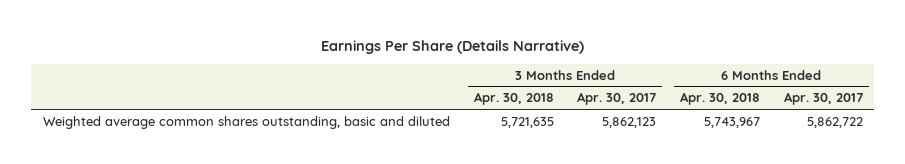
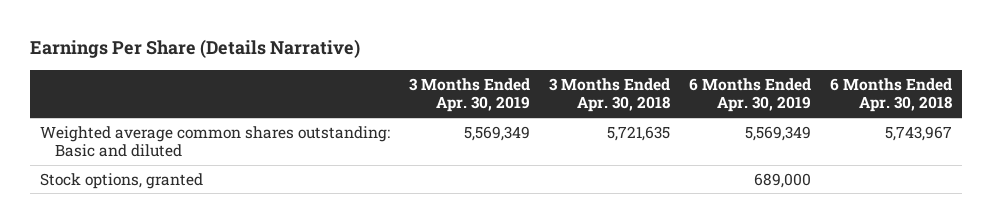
[577,92,657,106] Apr. 30, 2017 -> none
[783,92,863,106] Apr. 30, 2017 -> none
none -> [409,77,531,113] 3 Months Ended Apr. 30, 2019
none -> [689,77,812,113] 6 Months Ended Apr. 30, 2019
[42,115,450,129] Weighted average common shares outstanding, basic and diluted -> [39,125,390,158] Weighted average common shares outstanding: Basic and diluted
none -> [39,172,203,189] Stock options, granted

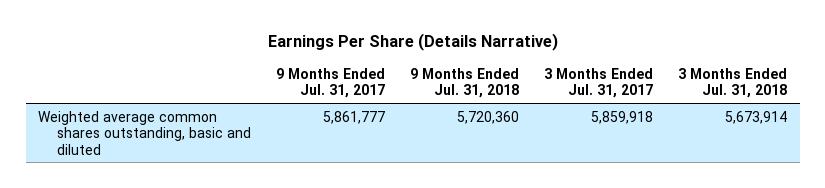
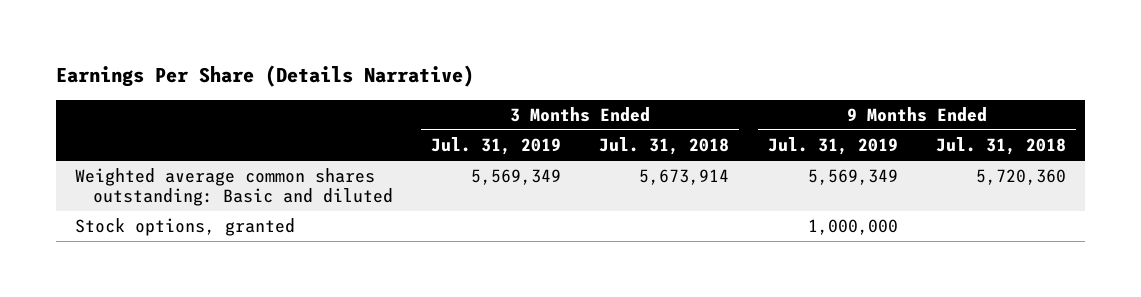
[275,67,385,99] 9 Months Ended Jul. 31, 2017 -> none
[544,67,654,99] 3 Months Ended Jul. 31, 2017 -> none
none -> [431,136,562,155] Jul. 31, 2019
none -> [767,136,898,155] Jul. 31, 2019
[38,110,251,155] Weighted average common shares outstanding, basic and diluted -> [74,168,393,207] Weighted average common shares outstanding: Basic and diluted
none -> [74,218,295,237] Stock options, granted

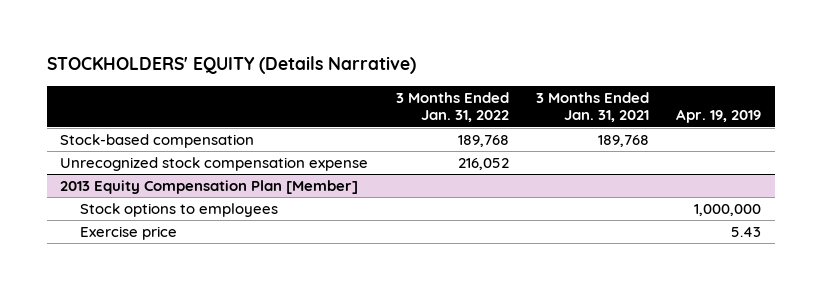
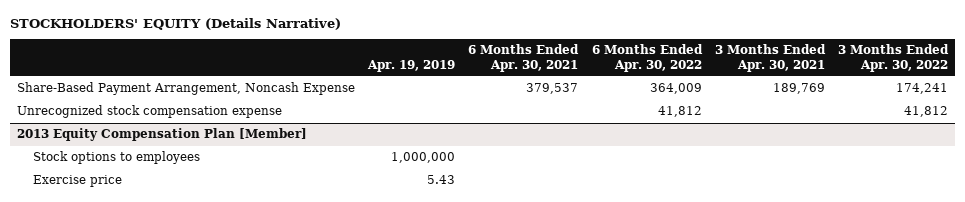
[395,91,509,123] 3 Months Ended Jan. 31, 2022 -> none
[536,91,650,123] 3 Months Ended Jan. 31, 2021 -> none
none -> [468,44,580,72] 6 Months Ended Apr. 30, 2021
none -> [591,44,703,72] 6 Months Ended Apr. 30, 2022
none -> [714,44,826,72] 3 Months Ended Apr. 30, 2021
none -> [838,44,950,72] 3 Months Ended Apr. 30, 2022
[60,134,255,149] Stock-based compensation -> [16,82,355,96] Share-Based Payment Arrangement, Noncash Expense

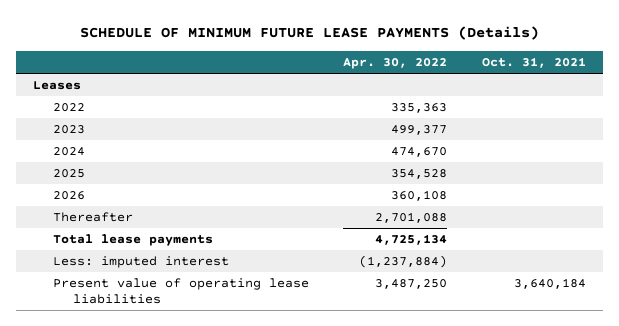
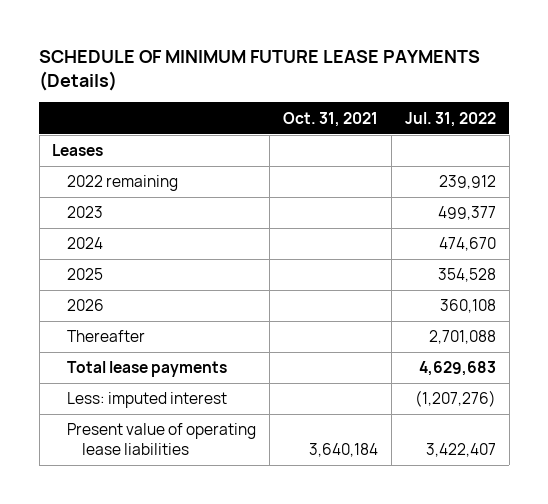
[343,58,448,70] Apr. 30, 2022 -> none
none -> [404,111,496,127] Jul. 31, 2022
[53,103,86,113] 2022 -> [67,175,179,192] 2022 remaining

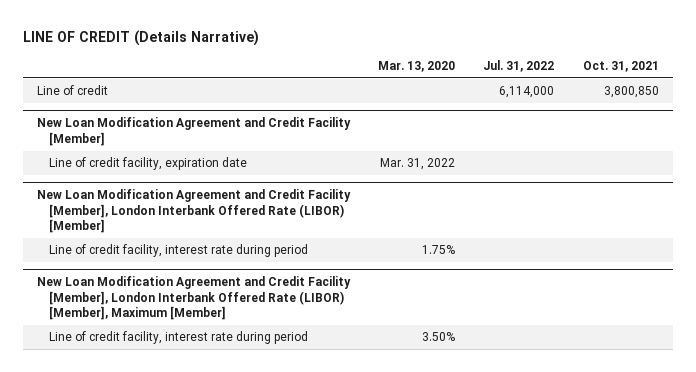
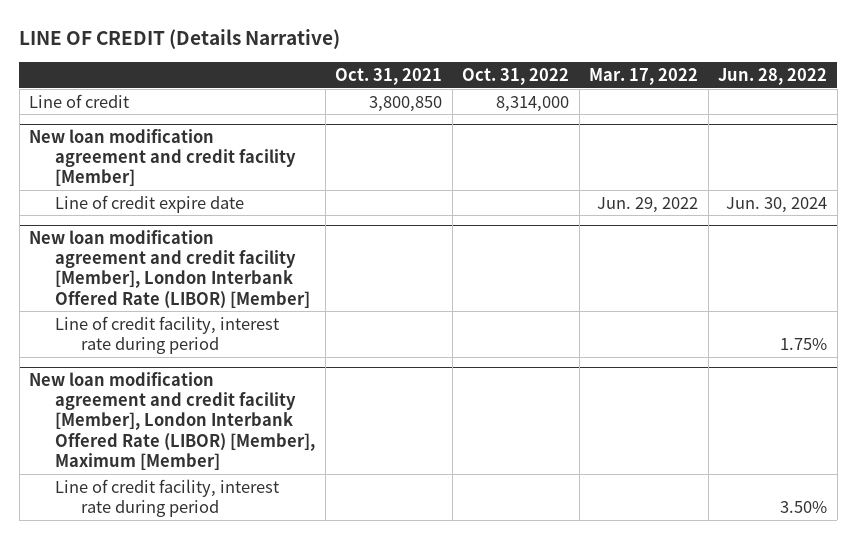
[378,61,456,73] Mar. 13, 2020 -> none
[483,60,555,73] Jul. 31, 2022 -> none
none -> [462,67,570,85] Oct. 31, 2022
none -> [589,67,699,85] Mar. 17, 2022
none -> [718,67,828,85] Jun. 28, 2022
[36,117,351,146] New Loan Modification Agreement and Credit Facility [Member] -> [29,128,297,187] New loan modification agreement and credit facility [Member]
[49,157,248,171] Line of credit facility, expiration date -> [55,194,245,213] Line of credit expire date
[36,189,351,234] New Loan Modification Agreement and Credit Facility [Member], London Interbank Offered Rate (LIBOR) [Member] -> [29,229,311,309] New loan modification agreement and credit facility [Member], London Interbank Offered Rate (LIBOR) [Member]
[36,276,351,321] New Loan Modification Agreement and Credit Facility [Member], London Interbank Offered Rate (LIBOR) [Member], Maximum [Member] -> [29,371,316,471] New loan modification agreement and credit facility [Member], London Interbank Offered Rate (LIBOR) [Member], Maximum [Member]

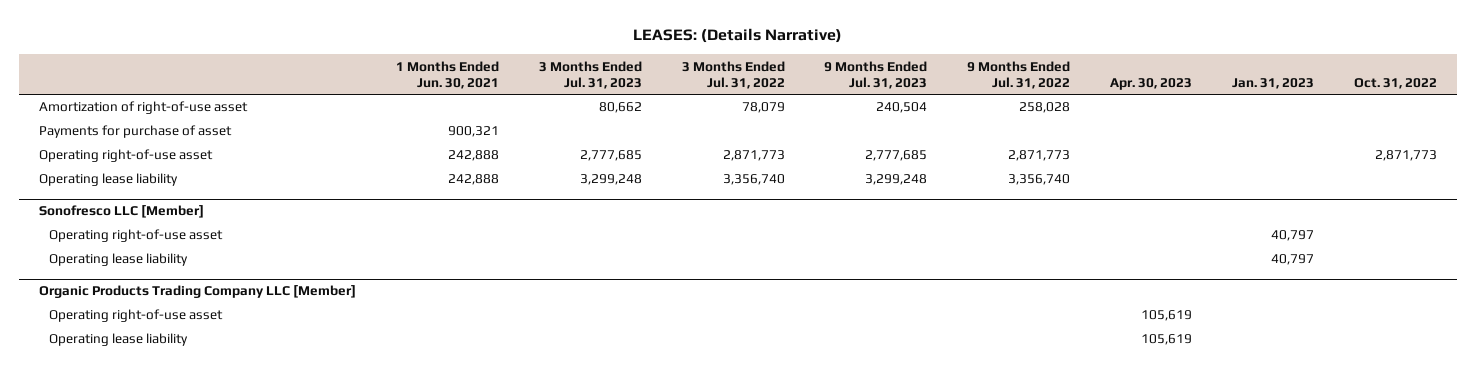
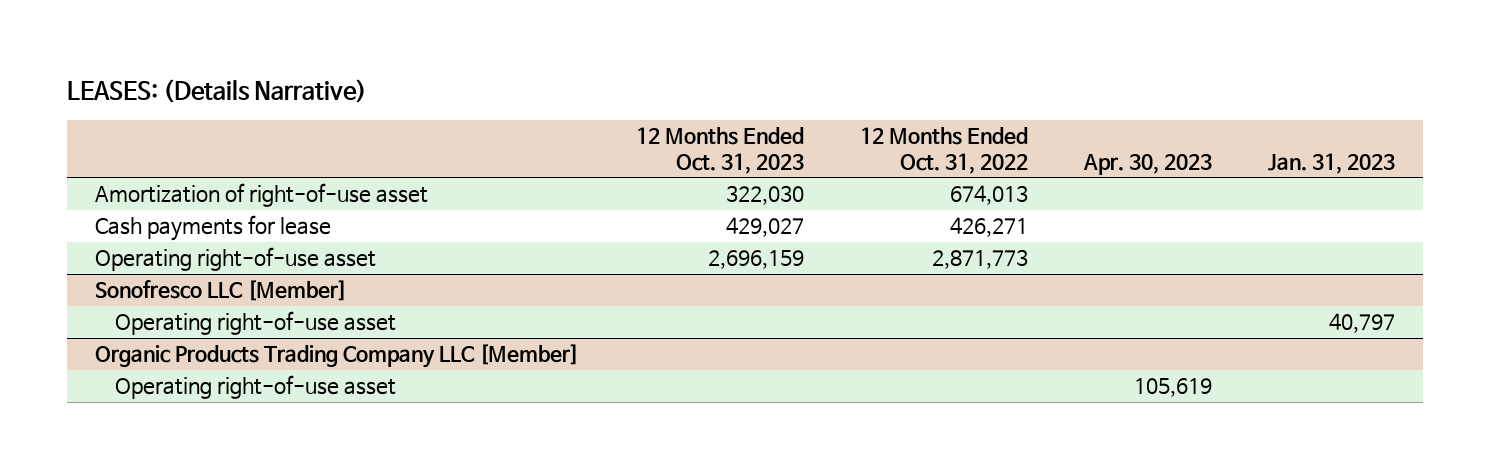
[395,60,499,89] 1 Months Ended Jun. 30, 2021 -> none
[538,60,642,89] 3 Months Ended Jul. 31, 2023 -> none
[681,60,785,89] 3 Months Ended Jul. 31, 2022 -> none
[824,60,928,89] 9 Months Ended Jul. 31, 2023 -> none
[967,60,1071,89] 9 Months Ended Jul. 31, 2022 -> none
[1353,77,1437,89] Oct. 31, 2022 -> none
none -> [635,126,804,175] 12 Months Ended Oct. 31, 2023
none -> [859,126,1028,175] 12 Months Ended Oct. 31, 2022
[39,125,233,139] Payments for purchase of asset -> none
none -> [95,215,332,242] Cash payments for lease
[39,173,179,187] Operating lease liability -> none
[49,253,189,267] Operating lease liability -> none
[49,333,189,347] Operating lease liability -> none

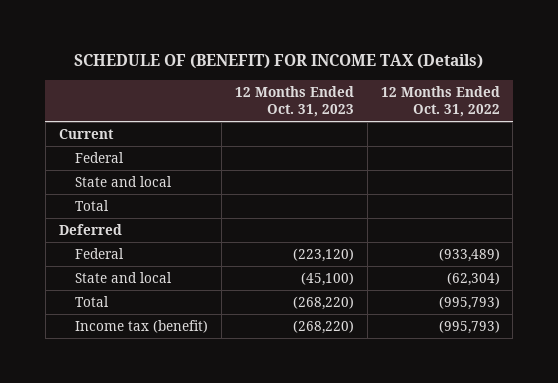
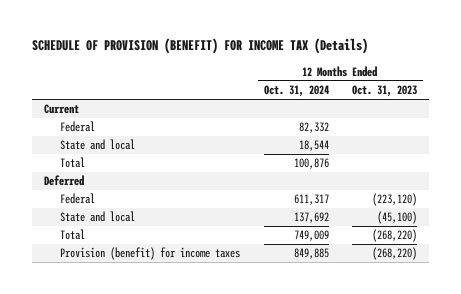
[74,54,484,70] SCHEDULE OF (BENEFIT) FOR INCOME TAX (Details) -> [31,38,368,55] SCHEDULE OF PROVISION (BENEFIT) FOR INCOME TAX (Details)
[380,85,500,117] 12 Months Ended Oct. 31, 2022 -> none
none -> [263,85,329,98] Oct. 31, 2024
[75,320,209,334] Income tax (benefit) -> [59,247,240,261] Provision (benefit) for income taxes

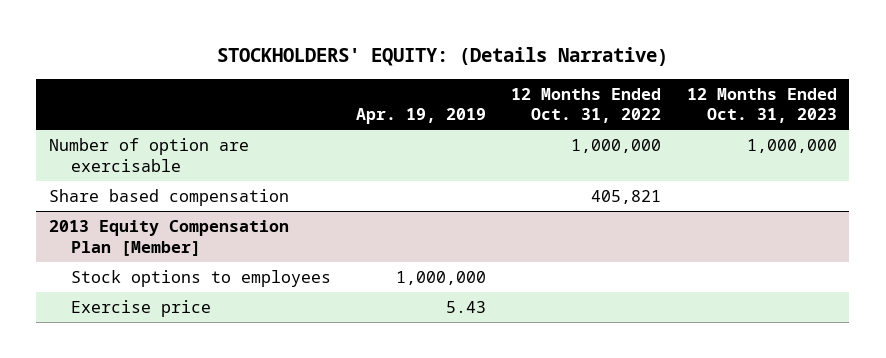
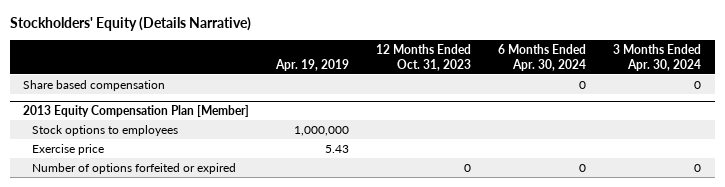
[216,47,668,67] STOCKHOLDERS' EQUITY: (Details Narrative) -> [9,17,251,32] Stockholders' Equity (Details Narrative)
[511,87,662,124] 12 Months Ended Oct. 31, 2022 -> none
none -> [498,43,587,71] 6 Months Ended Apr. 30, 2024
none -> [613,43,702,71] 3 Months Ended Apr. 30, 2024
[48,137,249,172] Number of option are exercisable -> none
none -> [32,162,237,174] Number of options forfeited or expired

